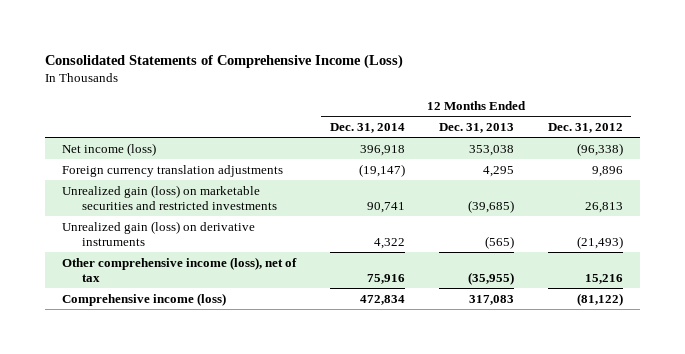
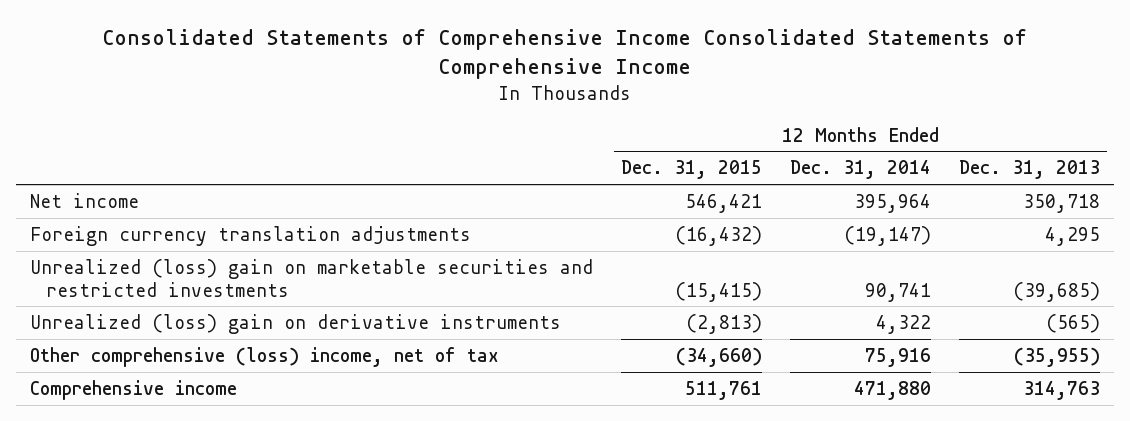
[44,53,403,69] Consolidated Statements of Comprehensive Income (Loss) -> [102,29,1028,80] Consolidated Statements of Comprehensive Income Consolidated Statements of Comprehensive Income
[547,122,623,133] Dec. 31, 2012 -> none
none -> [621,160,763,180] Dec. 31, 2015
[61,142,156,156] Net income (loss) -> [30,192,140,208] Net income
[359,144,405,156] 396,918 -> [854,193,932,213] 395,964
[468,144,514,156] 353,038 -> [1023,193,1101,213] 350,718
[61,184,277,210] Unrealized gain (loss) on marketable securities and restricted investments -> [30,258,594,297] Unrealized (loss) gain on marketable securities and restricted investments
[61,220,255,246] Unrealized gain (loss) on derivative instruments -> [30,313,562,334] Unrealized (loss) gain on derivative instruments
[61,256,297,282] Other comprehensive income (loss), net of tax -> [30,346,500,367] Other comprehensive (loss) income, net of tax
[61,292,226,306] Comprehensive income (loss) -> [30,379,238,400] Comprehensive income
[359,294,405,305] 472,834 -> [854,380,932,400] 471,880
[468,294,514,305] 317,083 -> [1023,380,1101,400] 314,763

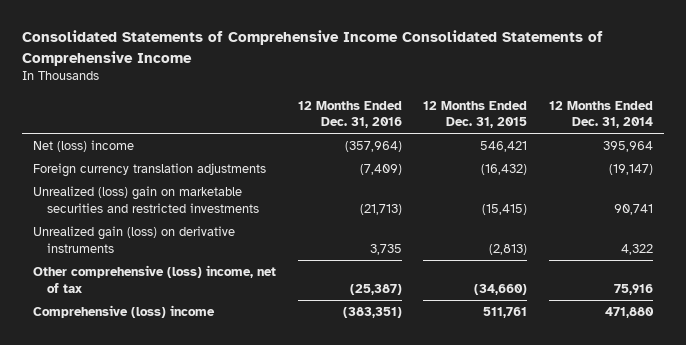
[959,160,1101,180] Dec. 31, 2013 -> none
none -> [297,100,402,129] 12 Months Ended Dec. 31, 2016
[30,192,140,208] Net income -> [32,139,134,152] Net (loss) income
[30,313,562,334] Unrealized (loss) gain on derivative instruments -> [32,225,235,253] Unrealized gain (loss) on derivative instruments
[30,379,238,400] Comprehensive income -> [32,304,215,318] Comprehensive (loss) income

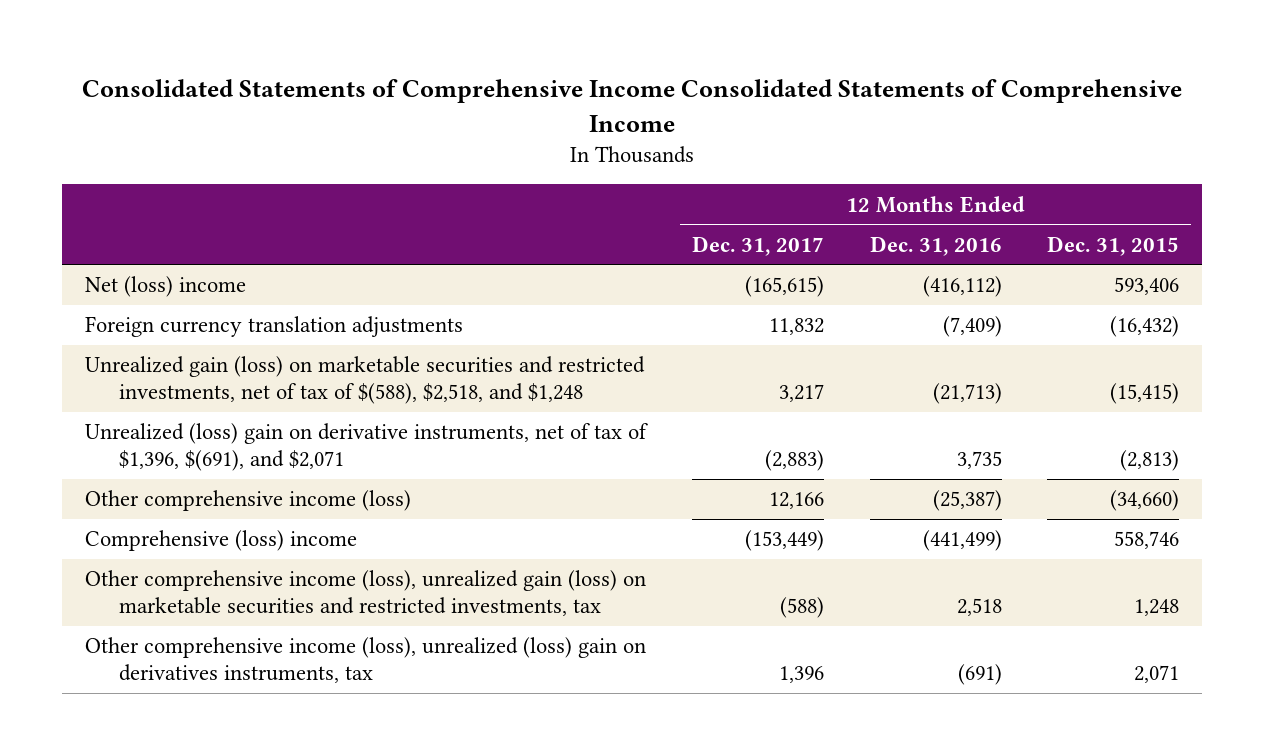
[549,100,654,129] 12 Months Ended Dec. 31, 2014 -> none
none -> [691,235,824,256] Dec. 31, 2017
[344,140,402,152] (357,964) -> [922,276,1002,298] (416,112)
[480,140,528,152] 546,421 -> [1114,277,1180,296] 593,406
[32,185,259,213] Unrealized (loss) gain on marketable securities and restricted investments -> [85,356,646,404] Unrealized gain (loss) on marketable securities and restricted investments, net of tax of $(588), $2,518, and $1,248
[32,225,235,253] Unrealized gain (loss) on derivative instruments -> [85,423,649,471] Unrealized (loss) gain on derivative instruments, net of tax of $1,396, $(691), and $2,071
[32,264,276,293] Other comprehensive (loss) income, net of tax -> [85,490,412,512] Other comprehensive income (loss)
[342,306,402,318] (383,351) -> [922,530,1002,552] (441,499)
[483,306,528,318] 511,761 -> [1114,531,1180,550] 558,746
none -> [85,570,647,616] Other comprehensive income (loss), unrealized gain (loss) on marketable securities and restricted investments, tax
none -> [85,637,647,683] Other comprehensive income (loss), unrealized (loss) gain on derivatives instruments, tax

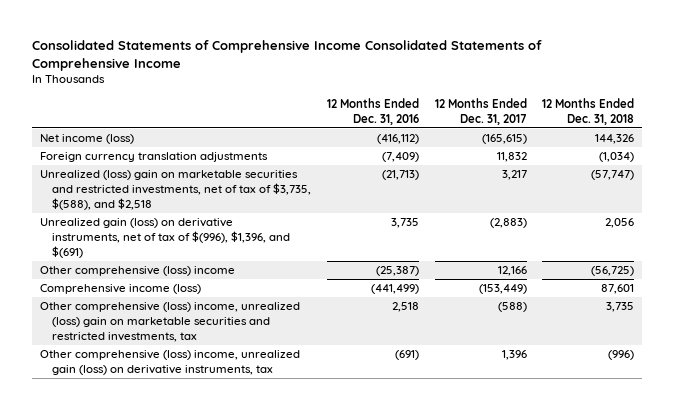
[1047,235,1180,256] Dec. 31, 2015 -> none
none -> [542,97,635,125] 12 Months Ended Dec. 31, 2018
[85,276,247,298] Net (loss) income -> [40,134,135,145] Net income (loss)
[85,356,646,404] Unrealized gain (loss) on marketable securities and restricted investments, net of tax of $(588), $2,518, and $1,248 -> [40,170,312,210] Unrealized (loss) gain on marketable securities and restricted investments, net of tax of $3,735, $(588), and $2,518
[85,423,649,471] Unrealized (loss) gain on derivative instruments, net of tax of $1,396, $(691), and $2,071 -> [40,218,291,258] Unrealized gain (loss) on derivative instruments, net of tax of $(996), $1,396, and $(691)
[85,490,412,512] Other comprehensive income (loss) -> [40,266,236,277] Other comprehensive (loss) income
[85,530,358,552] Comprehensive (loss) income -> [40,284,202,295] Comprehensive income (loss)
[85,570,647,616] Other comprehensive income (loss), unrealized gain (loss) on marketable securities and restricted investments, tax -> [40,302,301,342] Other comprehensive (loss) income, unrealized (loss) gain on marketable securities and restricted investments, tax
[85,637,647,683] Other comprehensive income (loss), unrealized (loss) gain on derivatives instruments, tax -> [40,350,301,375] Other comprehensive (loss) income, unrealized gain (loss) on derivative instruments, tax

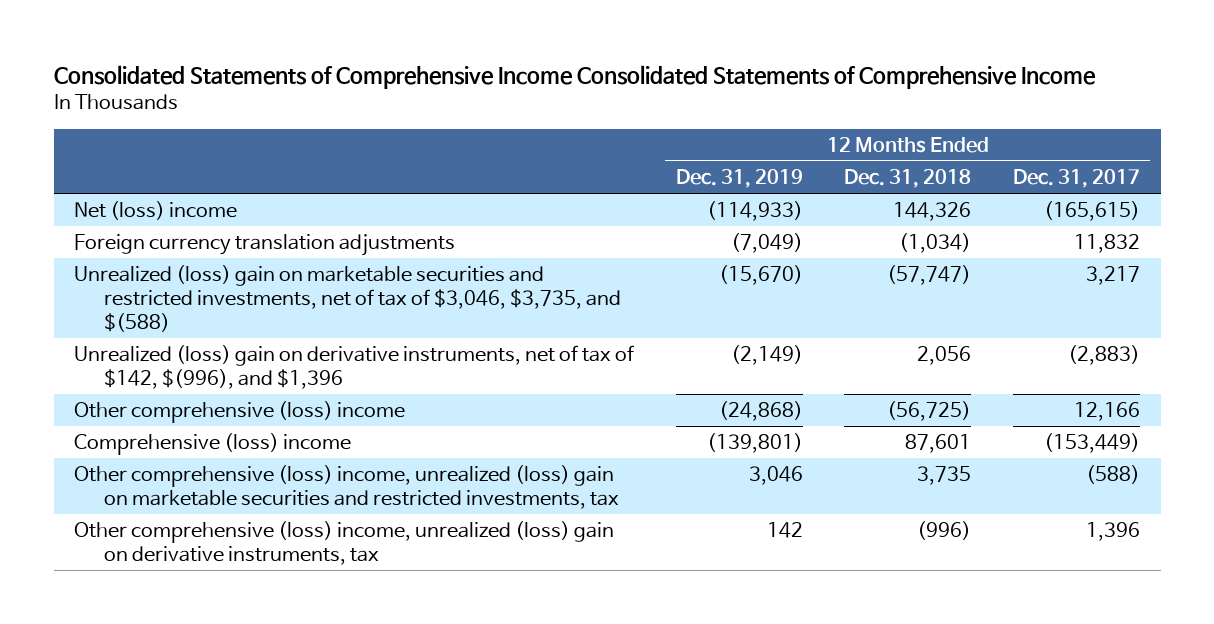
[327,97,420,125] 12 Months Ended Dec. 31, 2016 -> none
none -> [675,168,803,188] Dec. 31, 2019
[40,134,135,145] Net income (loss) -> [74,201,238,221] Net (loss) income
[40,170,312,210] Unrealized (loss) gain on marketable securities and restricted investments, net of tax of $3,735, $(588), and $2,518 -> [74,265,622,332] Unrealized (loss) gain on marketable securities and restricted investments, net of tax of $3,046, $3,735, and $(588)
[40,218,291,258] Unrealized gain (loss) on derivative instruments, net of tax of $(996), $1,396, and $(691) -> [74,345,635,389] Unrealized (loss) gain on derivative instruments, net of tax of $142, $(996), and $1,396
[40,284,202,295] Comprehensive income (loss) -> [74,433,352,456] Comprehensive (loss) income
[40,350,301,375] Other comprehensive (loss) income, unrealized gain (loss) on derivative instruments, tax -> [74,521,615,565] Other comprehensive (loss) income, unrealized (loss) gain on derivative instruments, tax

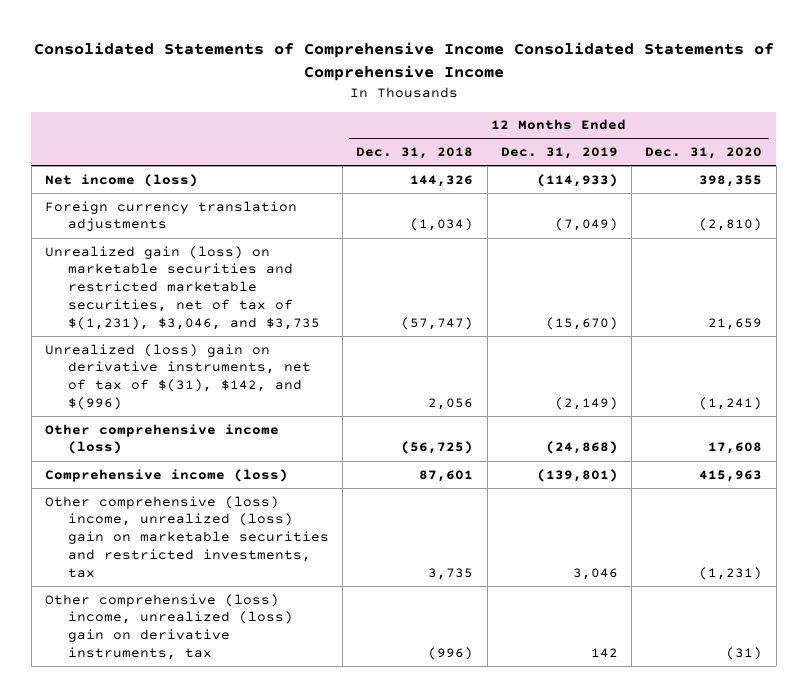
[1012,168,1140,188] Dec. 31, 2017 -> none
none -> [645,147,763,160] Dec. 31, 2020
[74,201,238,221] Net (loss) income -> [45,173,199,187] Net income (loss)
[74,265,622,332] Unrealized (loss) gain on marketable securities and restricted investments, net of tax of $3,046, $3,735, and $(588) -> [45,245,320,330] Unrealized gain (loss) on marketable securities and restricted marketable securities, net of tax of $(1,231), $3,046, and $3,735
[74,345,635,389] Unrealized (loss) gain on derivative instruments, net of tax of $142, $(996), and $1,396 -> [45,343,311,411] Unrealized (loss) gain on derivative instruments, net of tax of $(31), $142, and $(996)
[74,401,406,424] Other comprehensive (loss) income -> [45,423,280,455] Other comprehensive income (loss)
[74,433,352,456] Comprehensive (loss) income -> [45,468,289,482] Comprehensive income (loss)

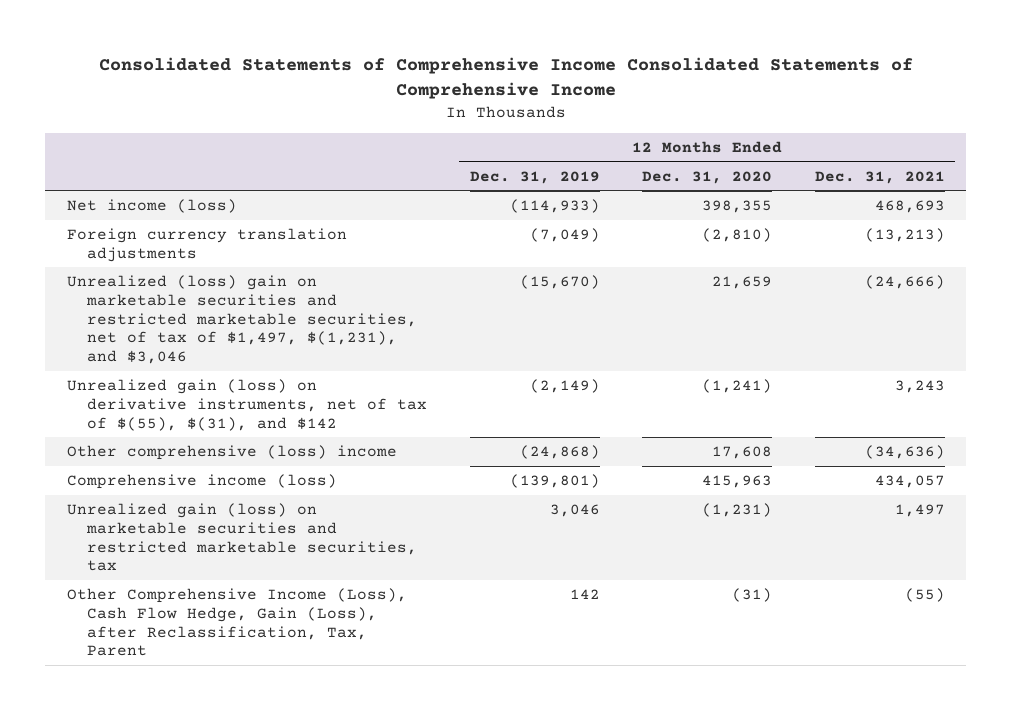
[356,147,474,160] Dec. 31, 2018 -> none
none -> [814,170,945,184] Dec. 31, 2021
[45,245,320,330] Unrealized gain (loss) on marketable securities and restricted marketable securities, net of tax of $(1,231), $3,046, and $3,735 -> [66,275,418,365] Unrealized (loss) gain on marketable securities and restricted marketable securities, net of tax of $1,497, $(1,231), and $3,046
[45,343,311,411] Unrealized (loss) gain on derivative instruments, net of tax of $(31), $142, and $(996) -> [66,379,428,431] Unrealized gain (loss) on derivative instruments, net of tax of $(55), $(31), and $142
[45,423,280,455] Other comprehensive income (loss) -> [66,445,397,461] Other comprehensive (loss) income
[45,495,329,578] Other comprehensive (loss) income, unrealized (loss) gain on marketable securities and restricted investments, tax -> [66,503,418,572] Unrealized gain (loss) on marketable securities and restricted marketable securities, tax
[45,593,293,661] Other comprehensive (loss) income, unrealized (loss) gain on derivative instruments, tax -> [66,588,407,657] Other Comprehensive Income (Loss), Cash Flow Hedge, Gain (Loss), after Reclassification, Tax, Parent

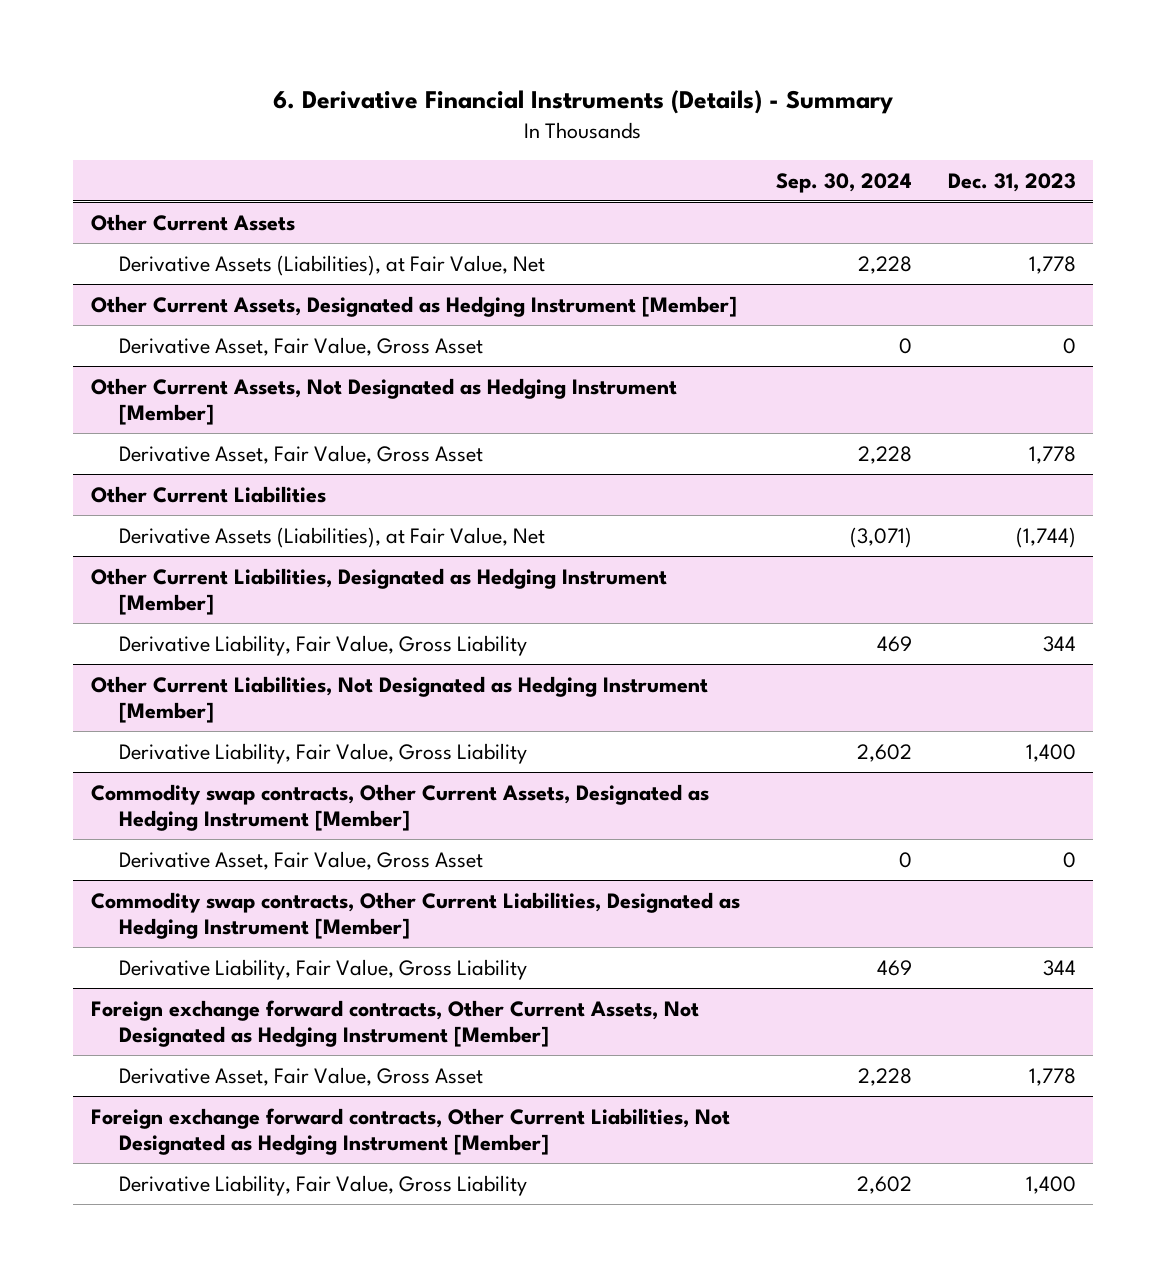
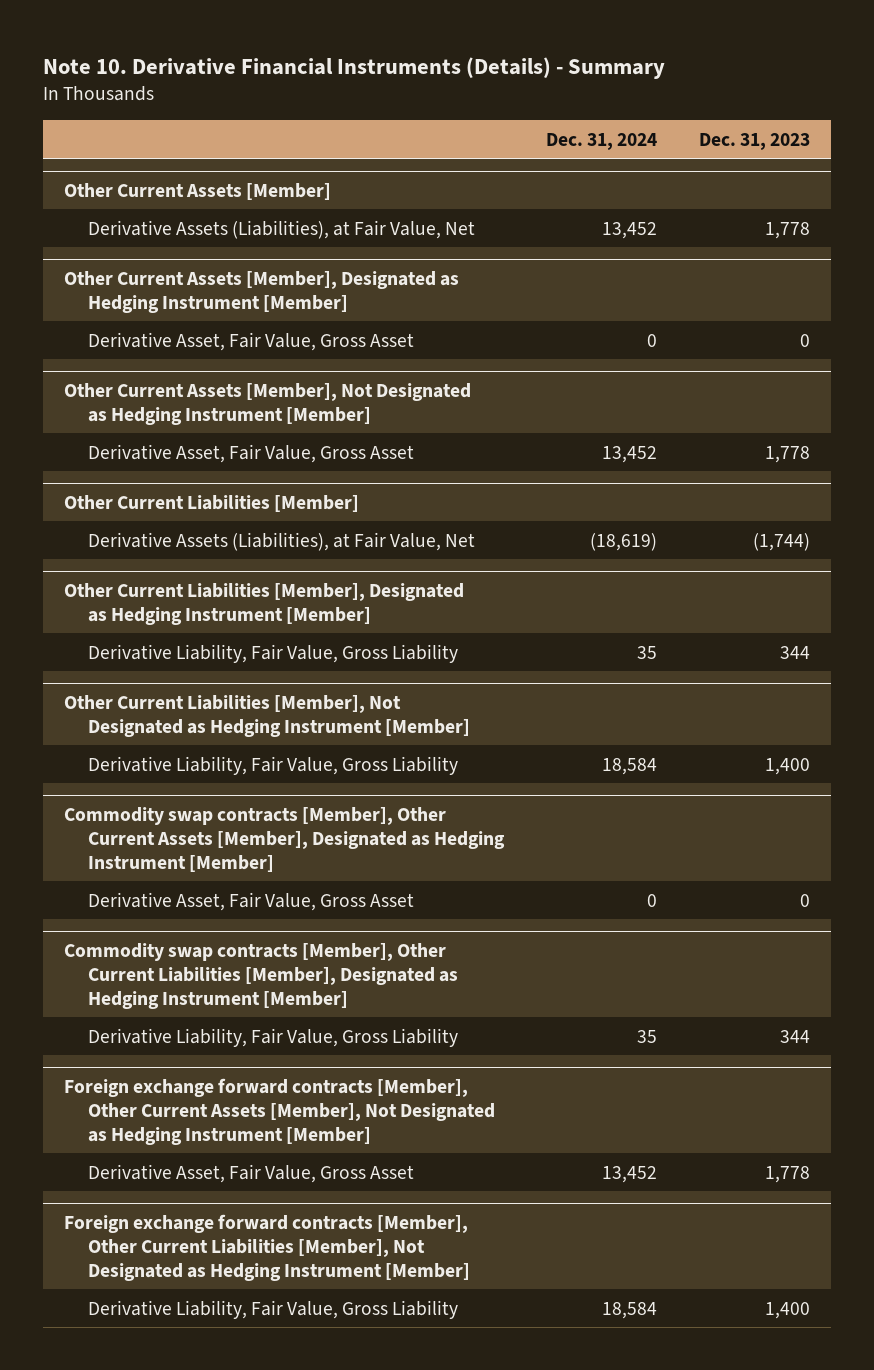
[273,89,894,114] 6. Derivative Financial Instruments (Details) - Summary -> [43,56,666,79] Note 10. Derivative Financial Instruments (Details) - Summary
[775,172,912,193] Sep. 30, 2024 -> none
none -> [545,132,657,150] Dec. 31, 2024
[91,213,296,231] Other Current Assets -> [63,182,331,200] Other Current Assets [Member]
[91,295,738,317] Other Current Assets, Designated as Hedging Instrument [Member] -> [63,270,459,313] Other Current Assets [Member], Designated as Hedging Instrument [Member]
[91,377,678,426] Other Current Assets, Not Designated as Hedging Instrument [Member] -> [63,382,471,425] Other Current Assets [Member], Not Designated as Hedging Instrument [Member]
[91,485,327,503] Other Current Liabilities -> [63,494,359,512] Other Current Liabilities [Member]
[91,567,668,616] Other Current Liabilities, Designated as Hedging Instrument [Member] -> [63,582,464,625] Other Current Liabilities [Member], Designated as Hedging Instrument [Member]
[91,675,709,724] Other Current Liabilities, Not Designated as Hedging Instrument [Member] -> [63,694,470,737] Other Current Liabilities [Member], Not Designated as Hedging Instrument [Member]
[91,783,710,832] Commodity swap contracts, Other Current Assets, Designated as Hedging Instrument [Member] -> [63,806,505,872] Commodity swap contracts [Member], Other Current Assets [Member], Designated as Hedging Instrument [Member]
[91,891,741,940] Commodity swap contracts, Other Current Liabilities, Designated as Hedging Instrument [Member] -> [63,942,458,1009] Commodity swap contracts [Member], Other Current Liabilities [Member], Designated as Hedging Instrument [Member]
[91,999,700,1048] Foreign exchange forward contracts, Other Current Assets, Not Designated as Hedging Instrument [Member] -> [63,1077,495,1145] Foreign exchange forward contracts [Member], Other Current Assets [Member], Not Designated as Hedging Instrument [Member]
[91,1107,731,1156] Foreign exchange forward contracts, Other Current Liabilities, Not Designated as Hedging Instrument [Member] -> [63,1213,470,1281] Foreign exchange forward contracts [Member], Other Current Liabilities [Member], Not Designated as Hedging Instrument [Member]

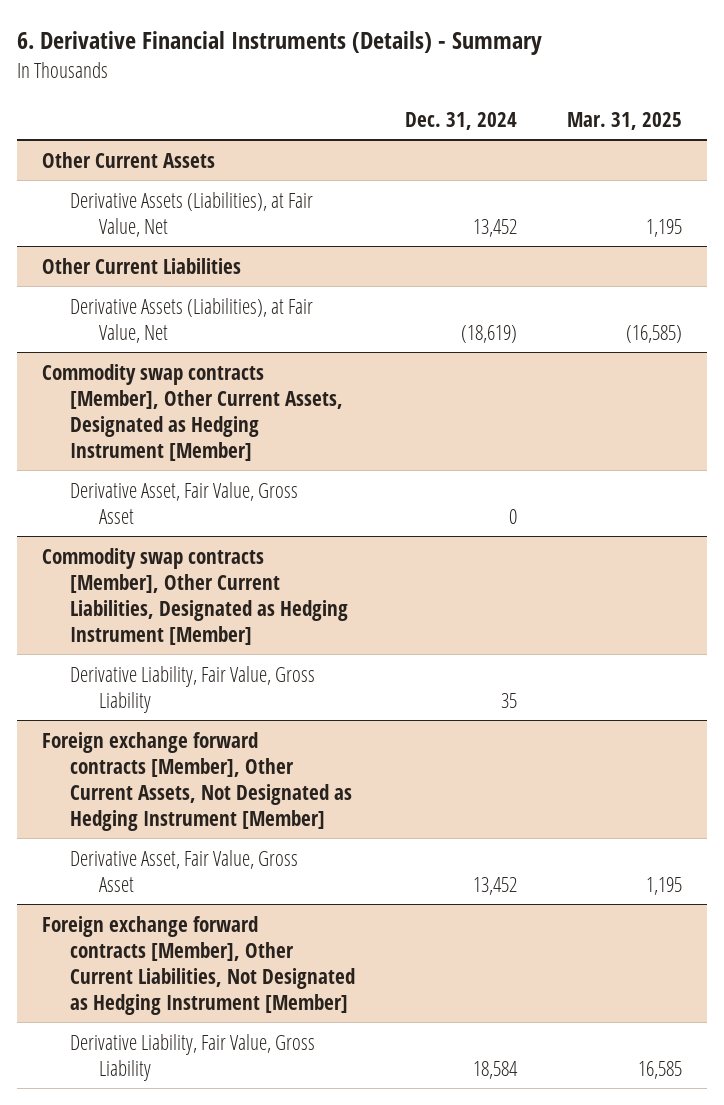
[43,56,666,79] Note 10. Derivative Financial Instruments (Details) - Summary -> [16,31,542,56] 6. Derivative Financial Instruments (Details) - Summary
[698,132,810,150] Dec. 31, 2023 -> none
none -> [566,111,682,130] Mar. 31, 2025
[63,182,331,200] Other Current Assets [Member] -> [41,151,215,168] Other Current Assets
[63,270,459,313] Other Current Assets [Member], Designated as Hedging Instrument [Member] -> none
[87,331,414,351] Derivative Asset, Fair Value, Gross Asset -> none
[63,382,471,425] Other Current Assets [Member], Not Designated as Hedging Instrument [Member] -> none
[87,443,414,463] Derivative Asset, Fair Value, Gross Asset -> none
[63,494,359,512] Other Current Liabilities [Member] -> [41,257,241,274] Other Current Liabilities
[63,582,464,625] Other Current Liabilities [Member], Designated as Hedging Instrument [Member] -> none
[87,643,458,663] Derivative Liability, Fair Value, Gross Liability -> none
[63,694,470,737] Other Current Liabilities [Member], Not Designated as Hedging Instrument [Member] -> none
[87,755,458,775] Derivative Liability, Fair Value, Gross Liability -> none
[63,806,505,872] Commodity swap contracts [Member], Other Current Assets [Member], Designated as Hedging Instrument [Member] -> [41,363,344,461] Commodity swap contracts [Member], Other Current Assets, Designated as Hedging Instrument [Member]
[63,942,458,1009] Commodity swap contracts [Member], Other Current Liabilities [Member], Designated as Hedging Instrument [Member] -> [41,547,349,645] Commodity swap contracts [Member], Other Current Liabilities, Designated as Hedging Instrument [Member]
[63,1077,495,1145] Foreign exchange forward contracts [Member], Other Current Assets [Member], Not Designated as Hedging Instrument [Member] -> [41,731,353,831] Foreign exchange forward contracts [Member], Other Current Assets, Not Designated as Hedging Instrument [Member]
[63,1213,470,1281] Foreign exchange forward contracts [Member], Other Current Liabilities [Member], Not Designated as Hedging Instrument [Member] -> [41,915,356,1015] Foreign exchange forward contracts [Member], Other Current Liabilities, Not Designated as Hedging Instrument [Member]

